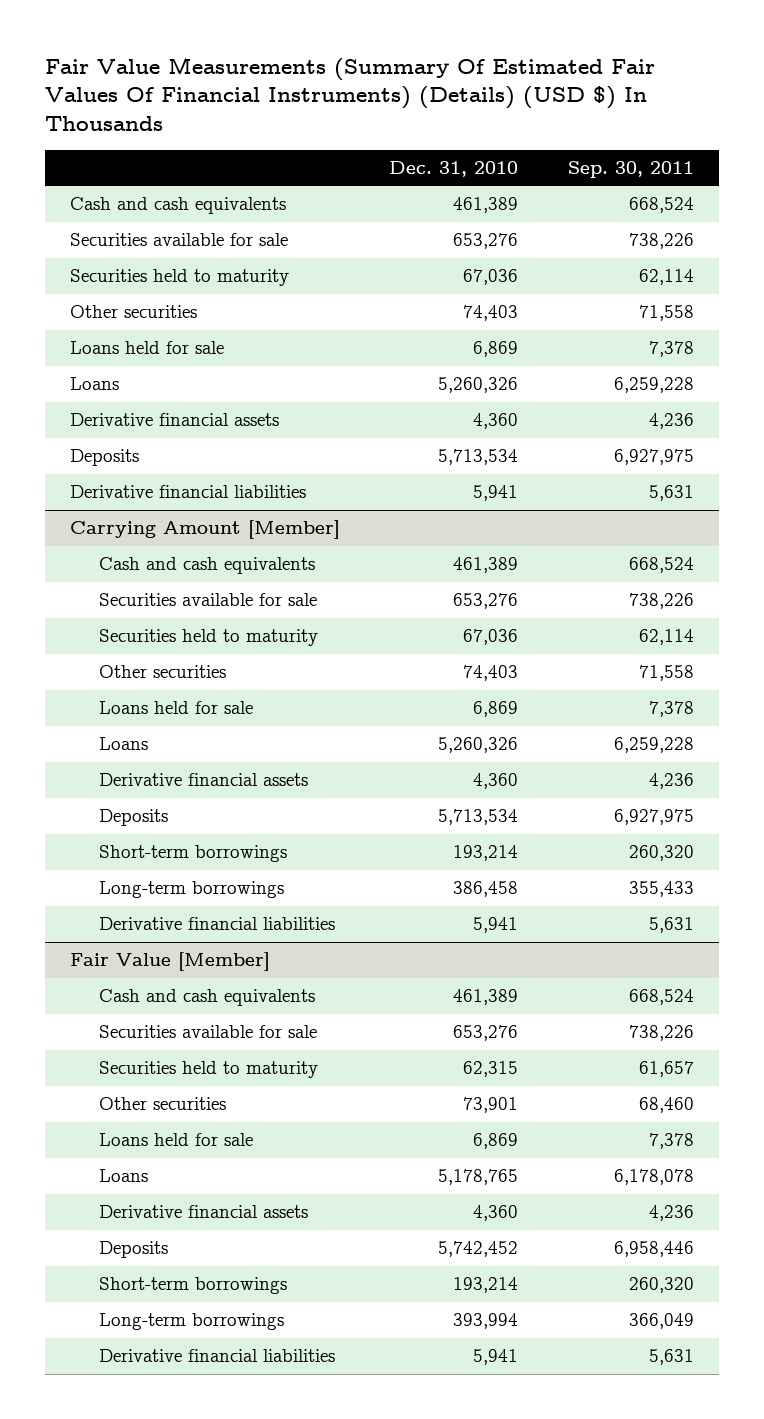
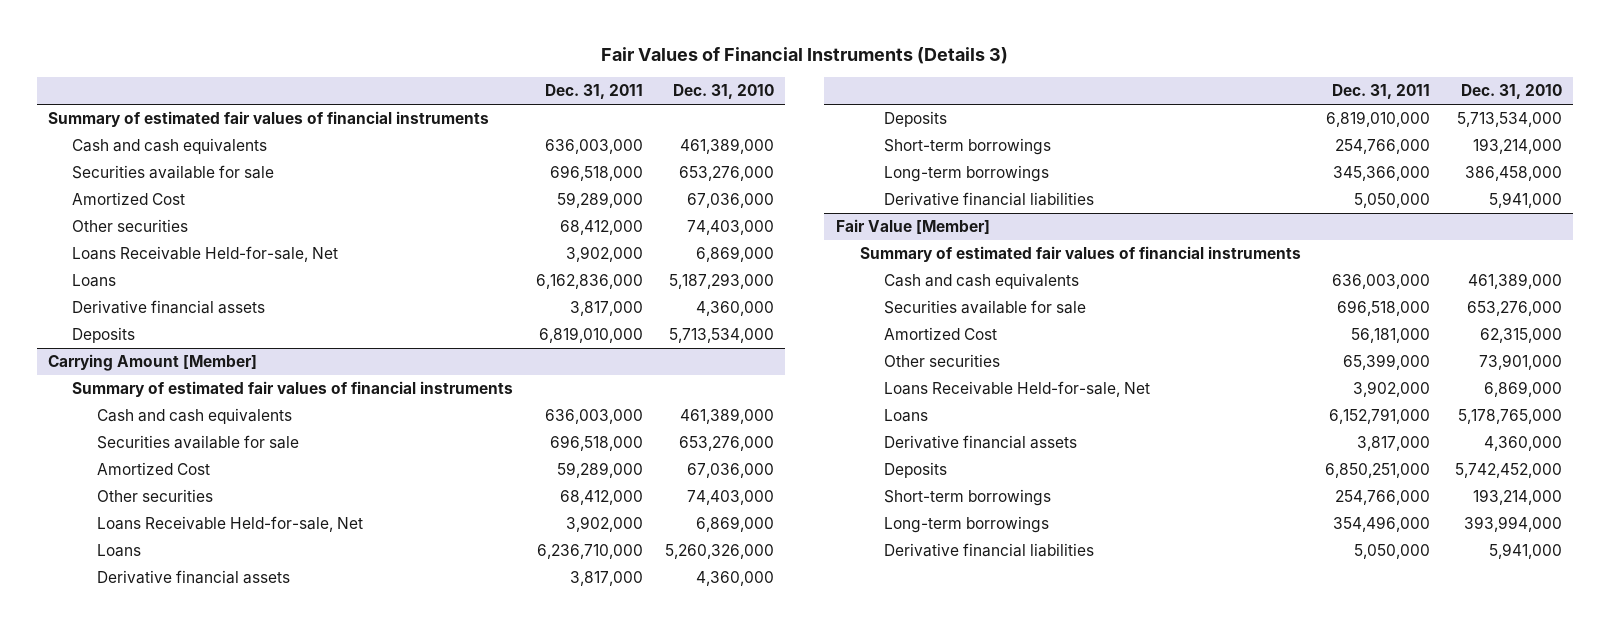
[45,56,656,132] Fair Value Measurements (Summary Of Estimated Fair Values Of Financial Instruments) (Details) (USD $) In Thousands -> [600,47,1008,65] Fair Values of Financial Instruments (Details 3)
[567,160,694,178] Sep. 30, 2011 -> none
none -> [544,84,643,100] Dec. 31, 2011
[69,269,289,287] Securities held to maturity -> none
[69,485,306,499] Derivative financial liabilities -> none
none -> [48,111,490,128] Summary of estimated fair values of financial instruments
[453,197,519,214] 461,389 -> [680,138,775,155] 461,389,000
[453,233,519,250] 653,276 -> [679,166,775,182] 653,276,000
none -> [72,192,186,206] Amortized Cost
[463,305,519,322] 74,403 -> [687,220,775,236] 74,403,000
[69,341,224,355] Loans held for sale -> [72,246,339,263] Loans Receivable Held-for-sale, Net
[473,341,519,358] 6,869 -> [696,246,775,263] 6,869,000
[438,377,519,394] 5,260,326 -> [669,273,775,290] 5,187,293,000
[473,413,519,430] 4,360 -> [696,301,775,317] 4,360,000
[438,449,519,466] 5,713,534 -> [669,328,775,344] 5,713,534,000
[98,629,318,647] Securities held to maturity -> none
none -> [72,381,514,398] Summary of estimated fair values of financial instruments
[453,557,519,574] 461,389 -> [680,408,775,425] 461,389,000
[453,593,519,610] 653,276 -> [679,436,775,452] 653,276,000
none -> [96,462,210,476] Amortized Cost
[463,665,519,682] 74,403 -> [687,490,775,506] 74,403,000
[98,701,253,715] Loans held for sale -> [96,516,363,533] Loans Receivable Held-for-sale, Net
[473,701,519,718] 6,869 -> [696,516,775,533] 6,869,000
[438,737,519,754] 5,260,326 -> [665,544,775,560] 5,260,326,000
[473,773,519,790] 4,360 -> [696,571,775,587] 4,360,000
[438,809,519,826] 5,713,534 -> [1456,112,1562,128] 5,713,534,000
[453,845,519,862] 193,214 -> [1472,138,1562,155] 193,214,000
[453,881,519,898] 386,458 -> [1464,166,1562,182] 386,458,000
[473,917,519,934] 5,941 -> [1488,192,1562,209] 5,941,000
[98,1061,318,1079] Securities held to maturity -> none
none -> [859,246,1301,263] Summary of estimated fair values of financial instruments
[453,989,519,1006] 461,389 -> [1467,273,1562,290] 461,389,000
[453,1025,519,1042] 653,276 -> [1466,301,1562,317] 653,276,000
none -> [884,327,998,341] Amortized Cost
[463,1097,519,1114] 73,901 -> [1478,354,1562,371] 73,901,000
[98,1133,253,1147] Loans held for sale -> [884,381,1151,398] Loans Receivable Held-for-sale, Net
[473,1133,519,1150] 6,869 -> [1483,381,1562,398] 6,869,000
[438,1169,519,1186] 5,178,765 -> [1457,409,1562,425] 5,178,765,000
[473,1205,519,1222] 4,360 -> [1483,436,1562,452] 4,360,000
[438,1241,519,1258] 5,742,452 -> [1454,463,1562,479] 5,742,452,000
[453,1277,519,1294] 193,214 -> [1472,489,1562,506] 193,214,000
[453,1313,519,1330] 393,994 -> [1463,516,1562,533] 393,994,000
[473,1349,519,1366] 5,941 -> [1488,543,1562,560] 5,941,000

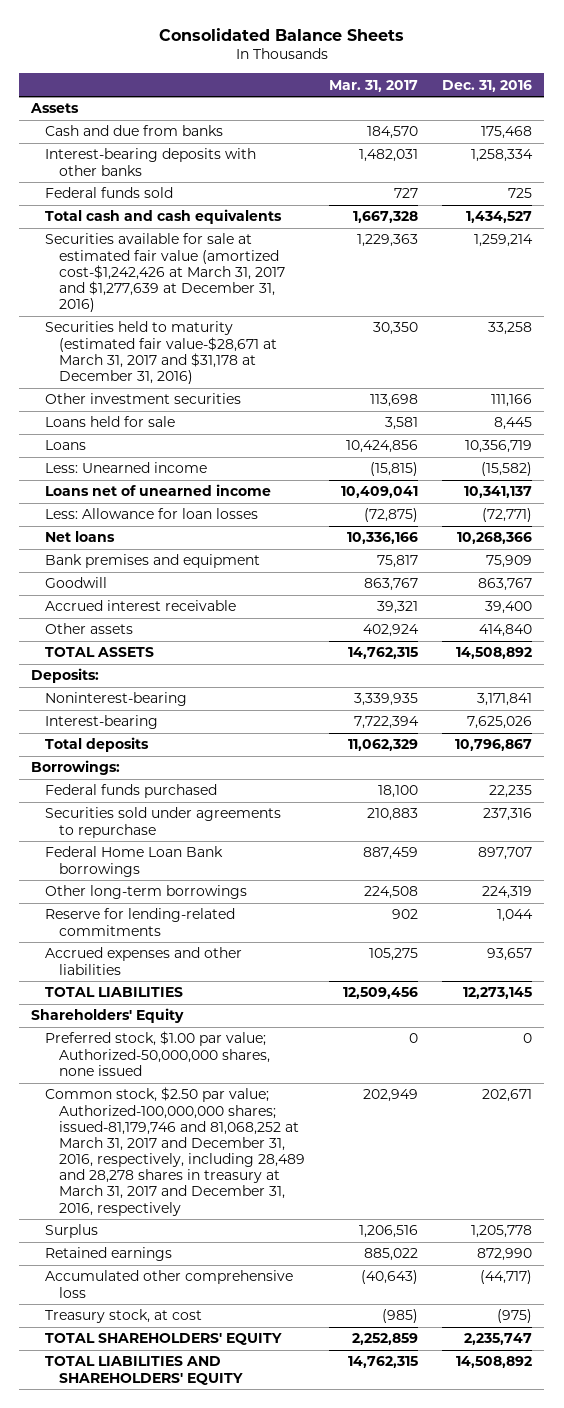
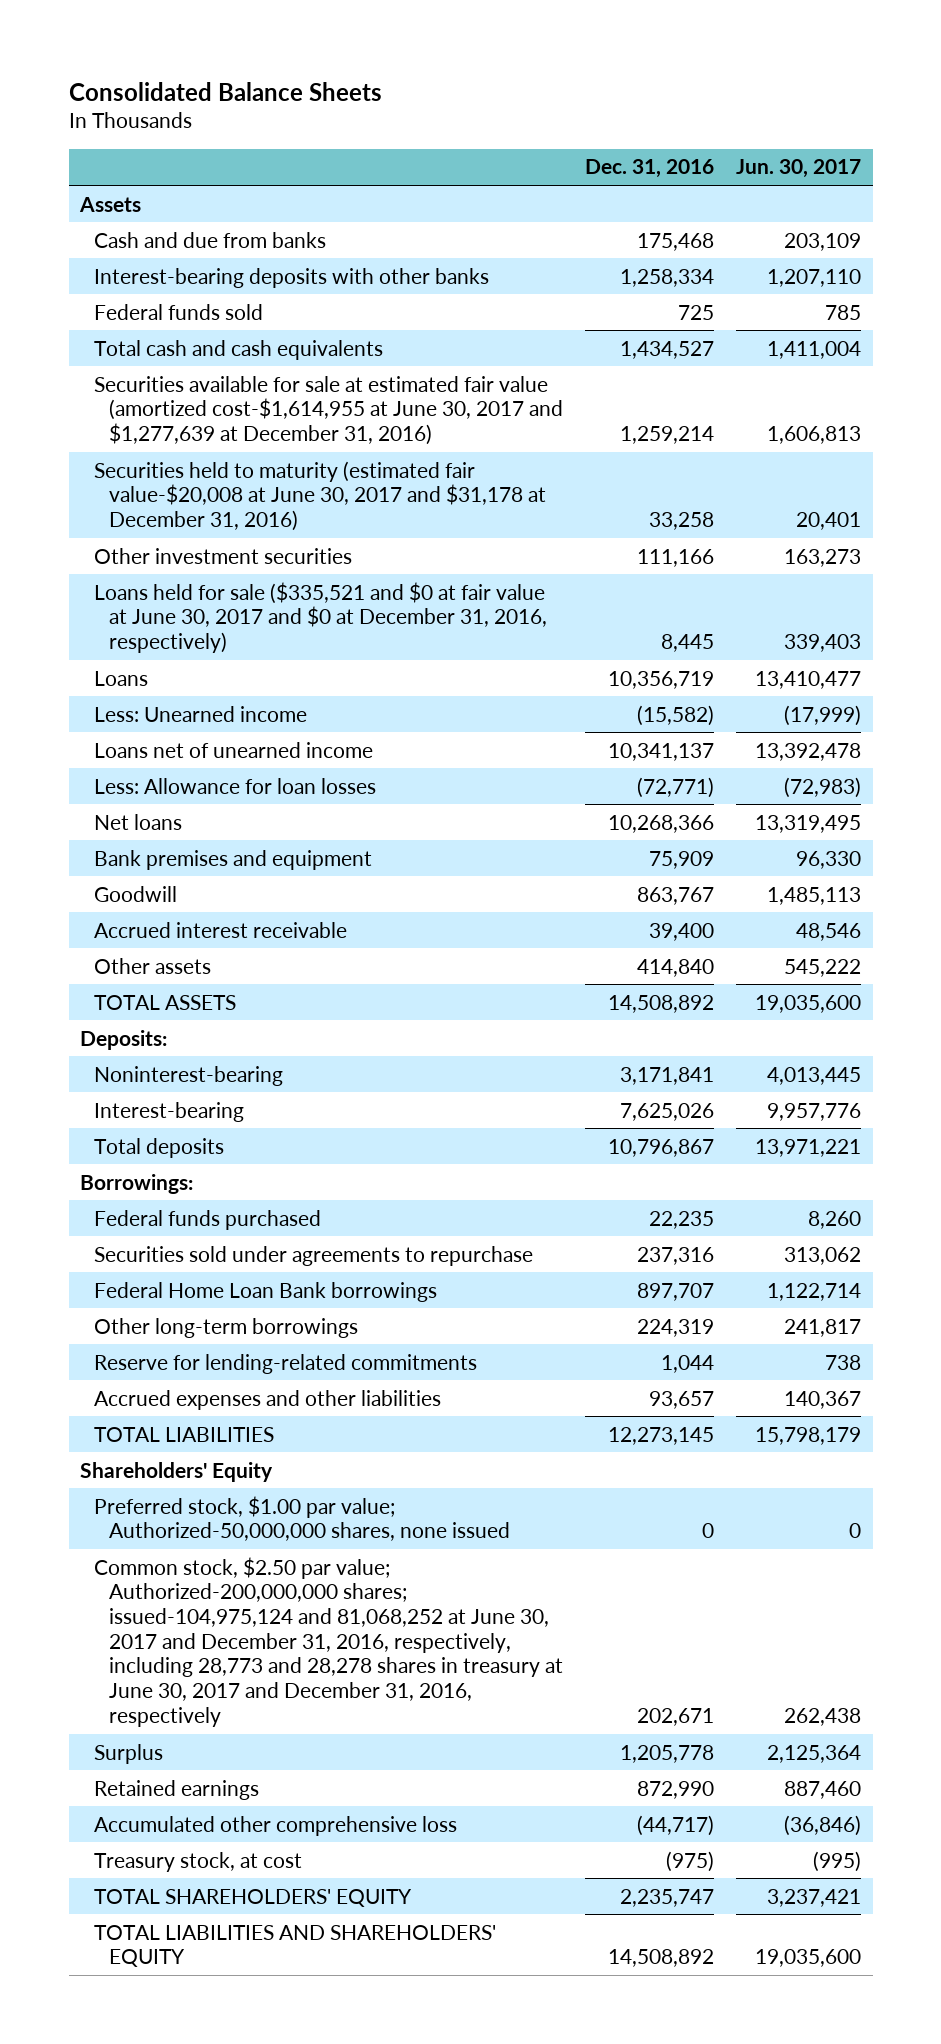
[329,79,419,92] Mar. 31, 2017 -> none
none -> [736,159,862,179] Jun. 30, 2017
[45,233,285,313] Securities available for sale at estimated fair value (amortized cost-$1,242,426 at March 31, 2017 and $1,277,639 at December 31, 2016) -> [94,375,563,445] Securities available for sale at estimated fair value (amortized cost-$1,614,955 at June 30, 2017 and $1,277,639 at December 31, 2016)
[45,321,277,384] Securities held to maturity (estimated fair value-$28,671 at March 31, 2017 and $31,178 at December 31, 2016) -> [94,460,546,531] Securities held to maturity (estimated fair value-$20,008 at June 30, 2017 and $31,178 at December 31, 2016)
[45,416,176,428] Loans held for sale -> [94,581,547,653] Loans held for sale ($335,521 and $0 at fair value at June 30, 2017 and $0 at December 31, 2016, respectively)
[45,1087,305,1216] Common stock, $2.50 par value; Authorized-100,000,000 shares; issued-81,179,746 and 81,068,252 at March 31, 2017 and December 31, 2016, respectively, including 28,489 and 28,278 shares in treasury at March 31, 2017 and December 31, 2016, respectively -> [94,1556,563,1727] Common stock, $2.50 par value; Authorized-200,000,000 shares; issued-104,975,124 and 81,068,252 at June 30, 2017 and December 31, 2016, respectively, including 28,773 and 28,278 shares in treasury at June 30, 2017 and December 31, 2016, respectively

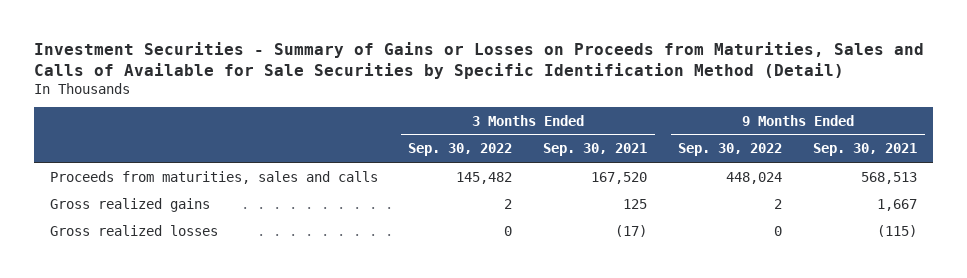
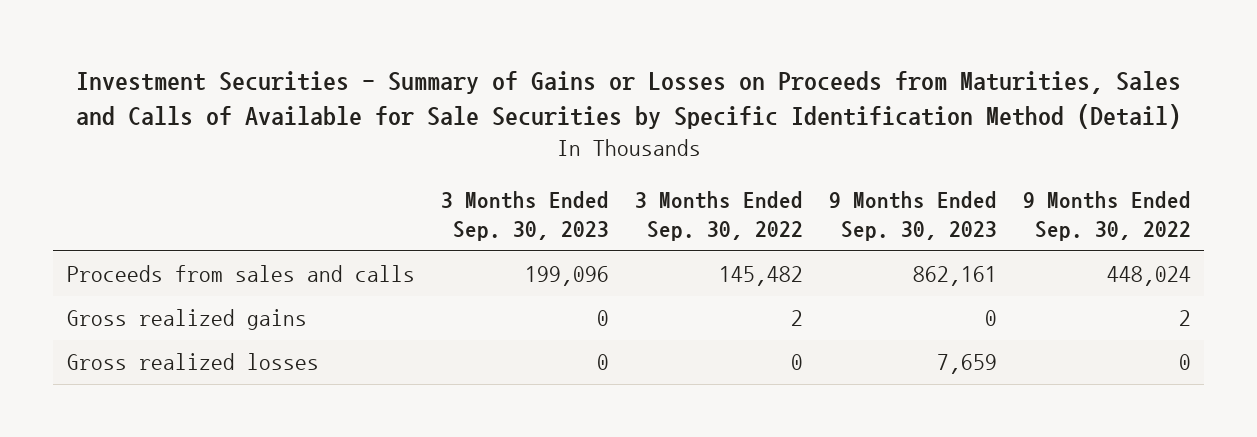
[543,143,648,157] Sep. 30, 2021 -> none
[813,143,918,157] Sep. 30, 2021 -> none
none -> [440,190,609,242] 3 Months Ended Sep. 30, 2023
none -> [828,190,997,242] 9 Months Ended Sep. 30, 2023
[49,170,378,184] Proceeds from maturities, sales and calls -> [66,265,415,283] Proceeds from sales and calls

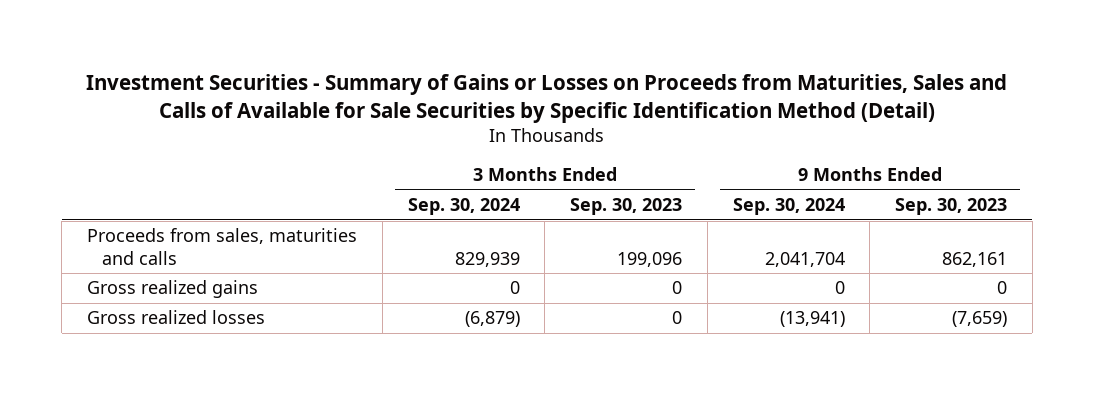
[634,190,803,242] 3 Months Ended Sep. 30, 2022 -> none
[1022,190,1191,242] 9 Months Ended Sep. 30, 2022 -> none
none -> [407,198,520,216] Sep. 30, 2024
none -> [732,198,845,216] Sep. 30, 2024
[66,265,415,283] Proceeds from sales and calls -> [87,228,358,265] Proceeds from sales, maturities and calls
[936,354,997,375] 7,659 -> [952,311,1008,328] (7,659)

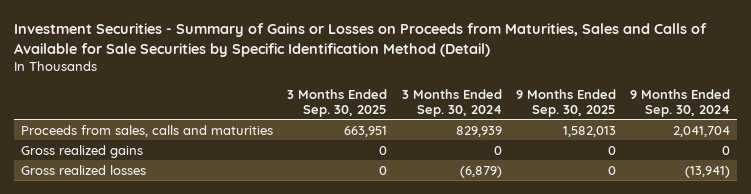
[570,198,683,216] Sep. 30, 2023 -> none
[895,198,1008,216] Sep. 30, 2023 -> none
none -> [287,88,388,117] 3 Months Ended Sep. 30, 2025
none -> [515,88,616,117] 9 Months Ended Sep. 30, 2025
[87,228,358,265] Proceeds from sales, maturities and calls -> [21,124,274,137] Proceeds from sales, calls and maturities

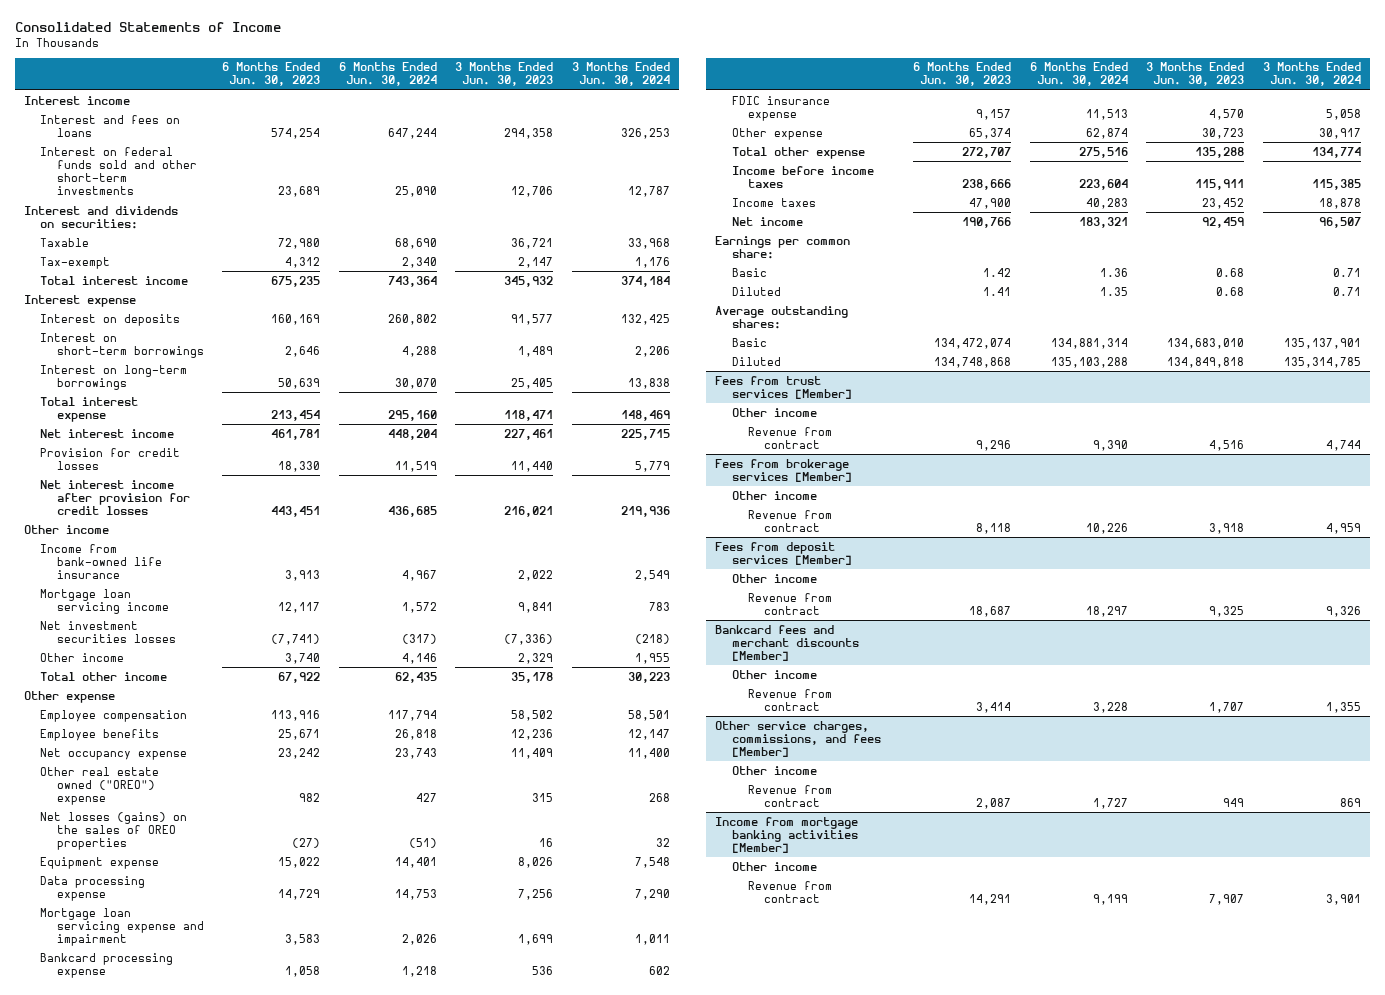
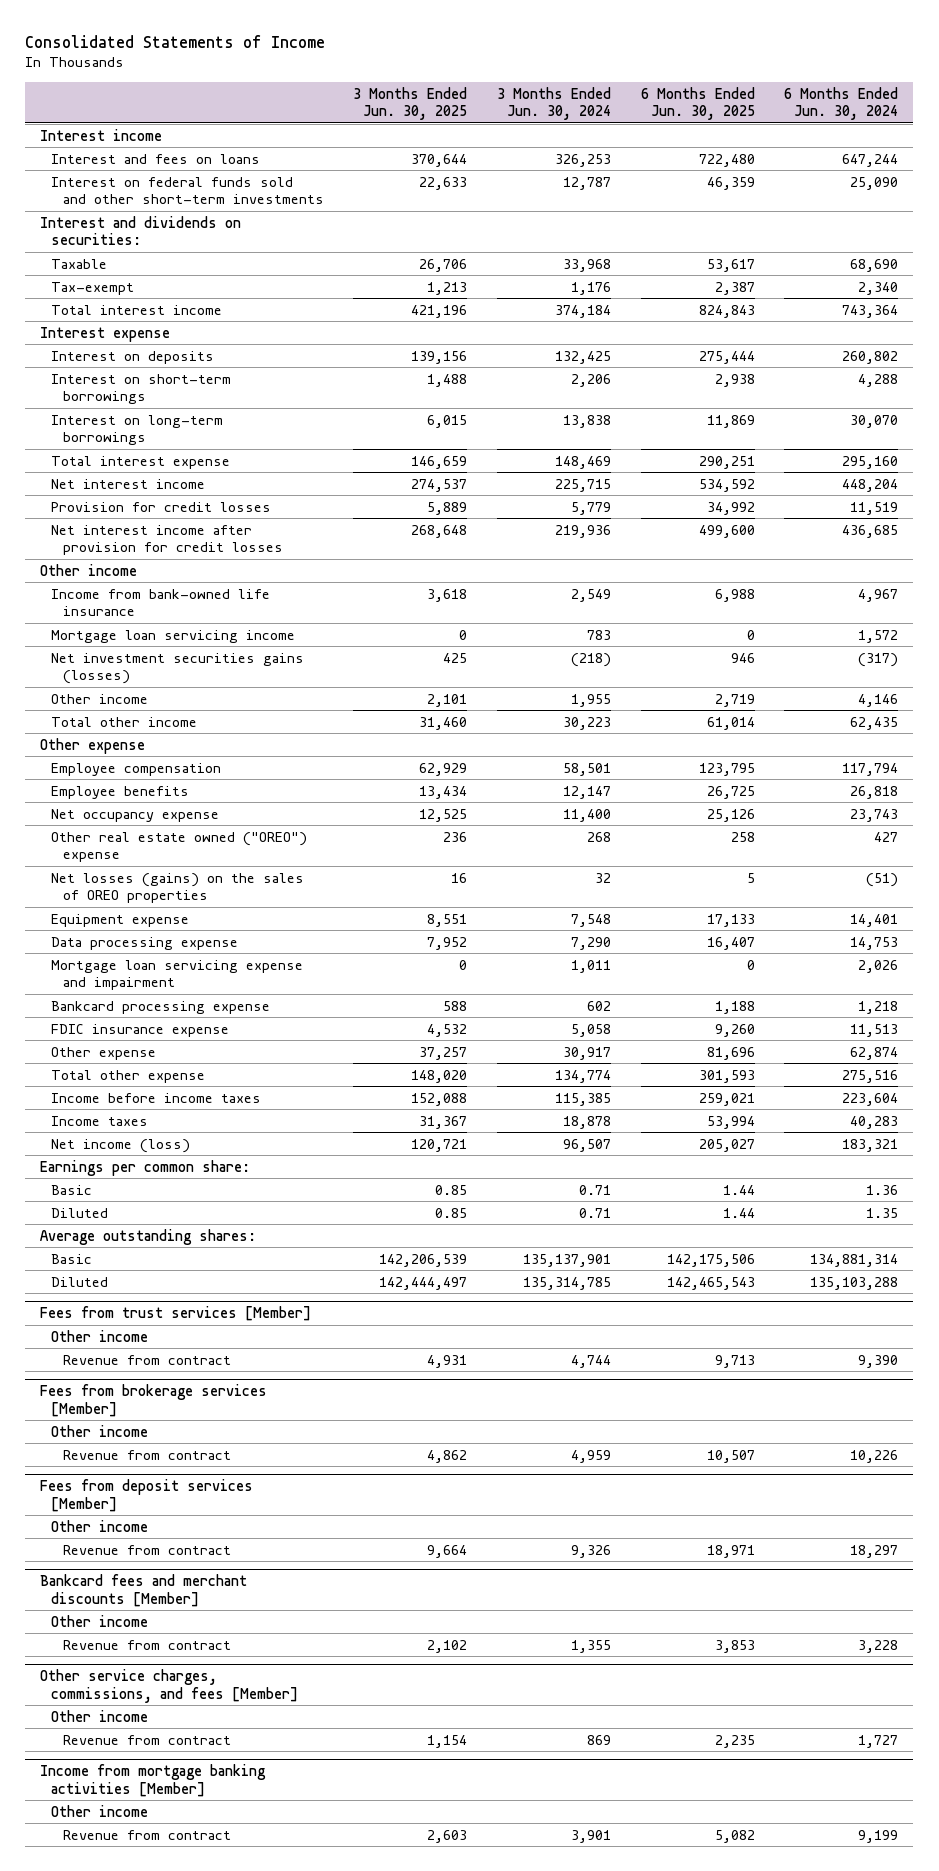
[222,62,321,87] 6 Months Ended Jun. 30, 2023 -> none
[455,62,554,87] 3 Months Ended Jun. 30, 2023 -> none
none -> [353,86,468,120] 3 Months Ended Jun. 30, 2025
none -> [640,86,755,120] 6 Months Ended Jun. 30, 2025
[40,620,176,643] Net investment securities losses -> [51,652,305,685] Net investment securities gains (losses)
[731,216,803,226] Net income -> [51,1138,191,1153] Net income (loss)

